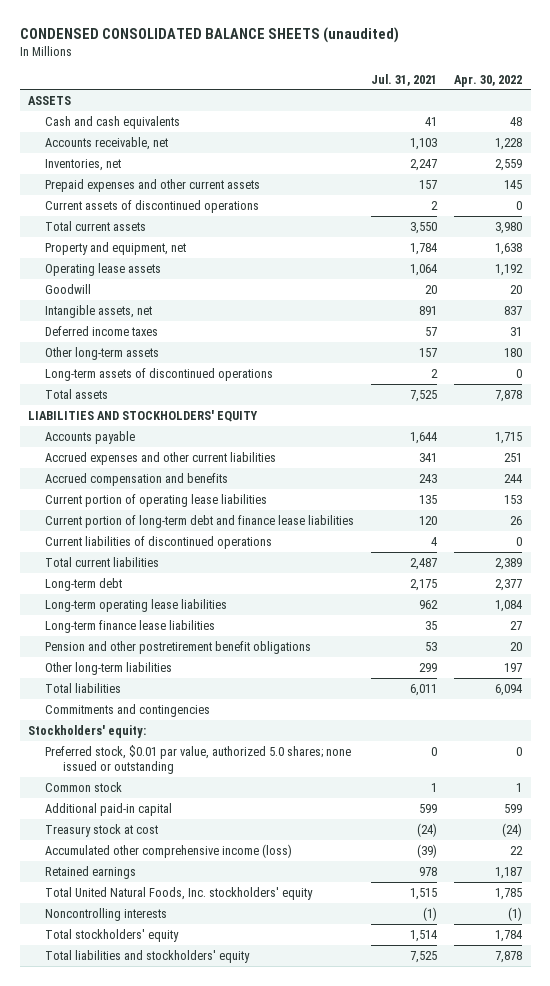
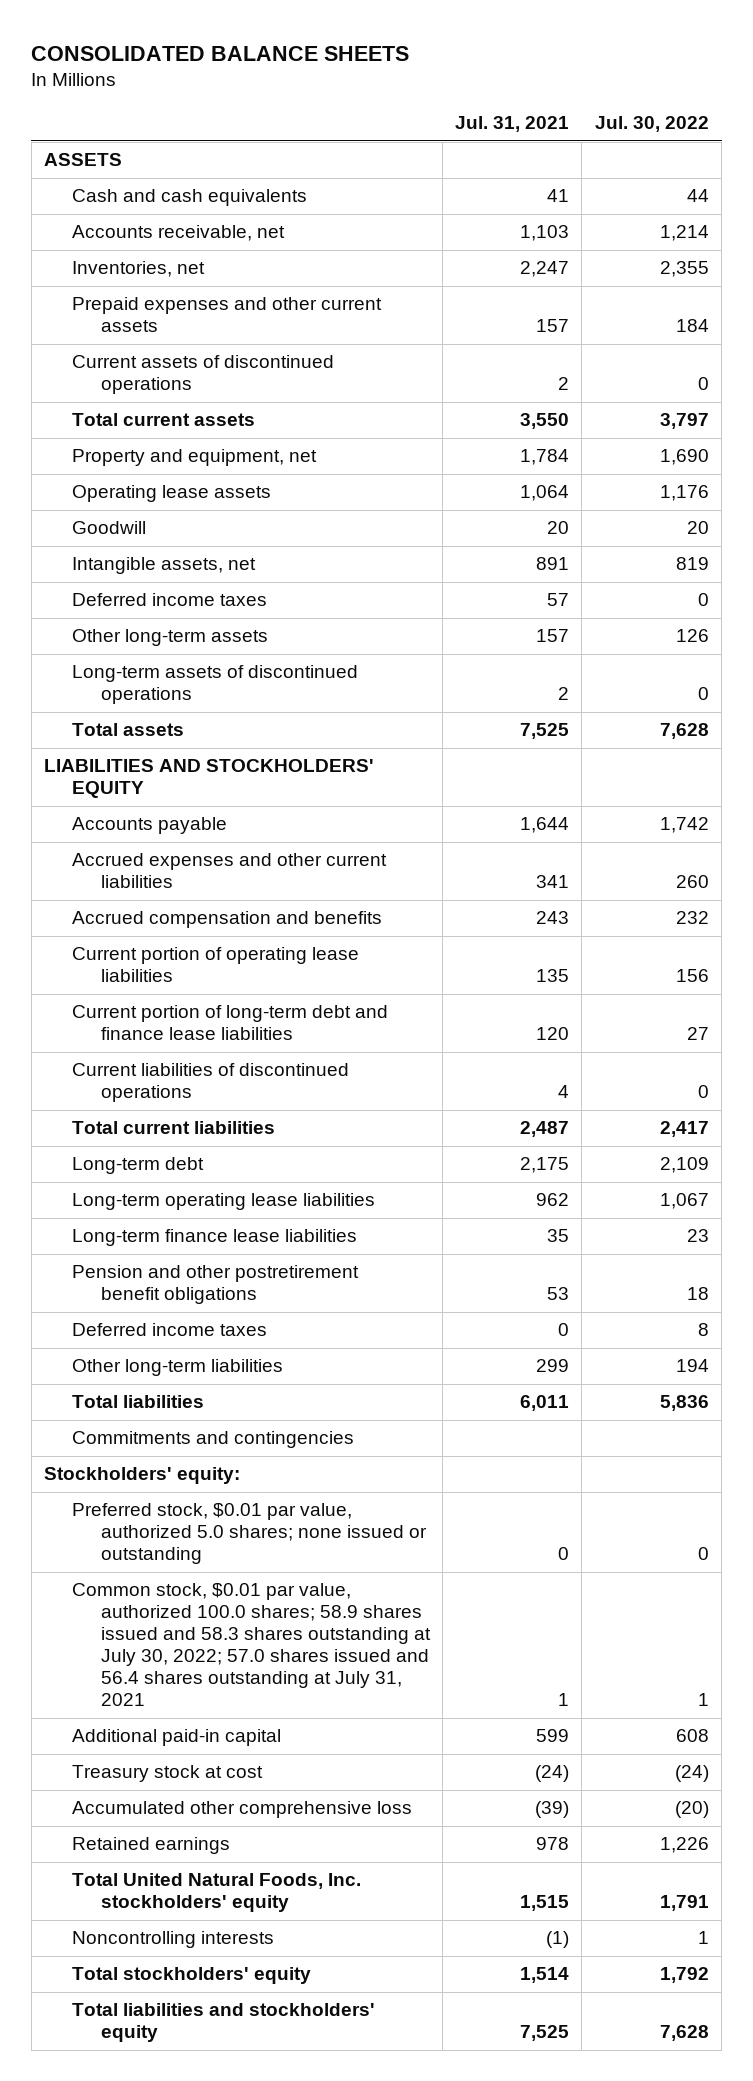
[19,27,399,44] CONDENSED CONSOLIDATED BALANCE SHEETS (unaudited) -> [31,45,410,61] CONSOLIDATED BALANCE SHEETS
[454,74,523,87] Apr. 30, 2022 -> none
none -> [594,116,709,133] Jul. 30, 2022
none -> [72,1323,268,1337] Deferred income taxes
[45,781,123,792] Common stock -> [72,1583,431,1707] Common stock, $0.01 par value, authorized 100.0 shares; 58.9 shares issued and 58.3 shares outstanding at July 30, 2022; 57.0 shares issued and 56.4 shares outstanding at July 31, 2021
[45,843,293,858] Accumulated other comprehensive income (loss) -> [72,1801,413,1819] Accumulated other comprehensive loss

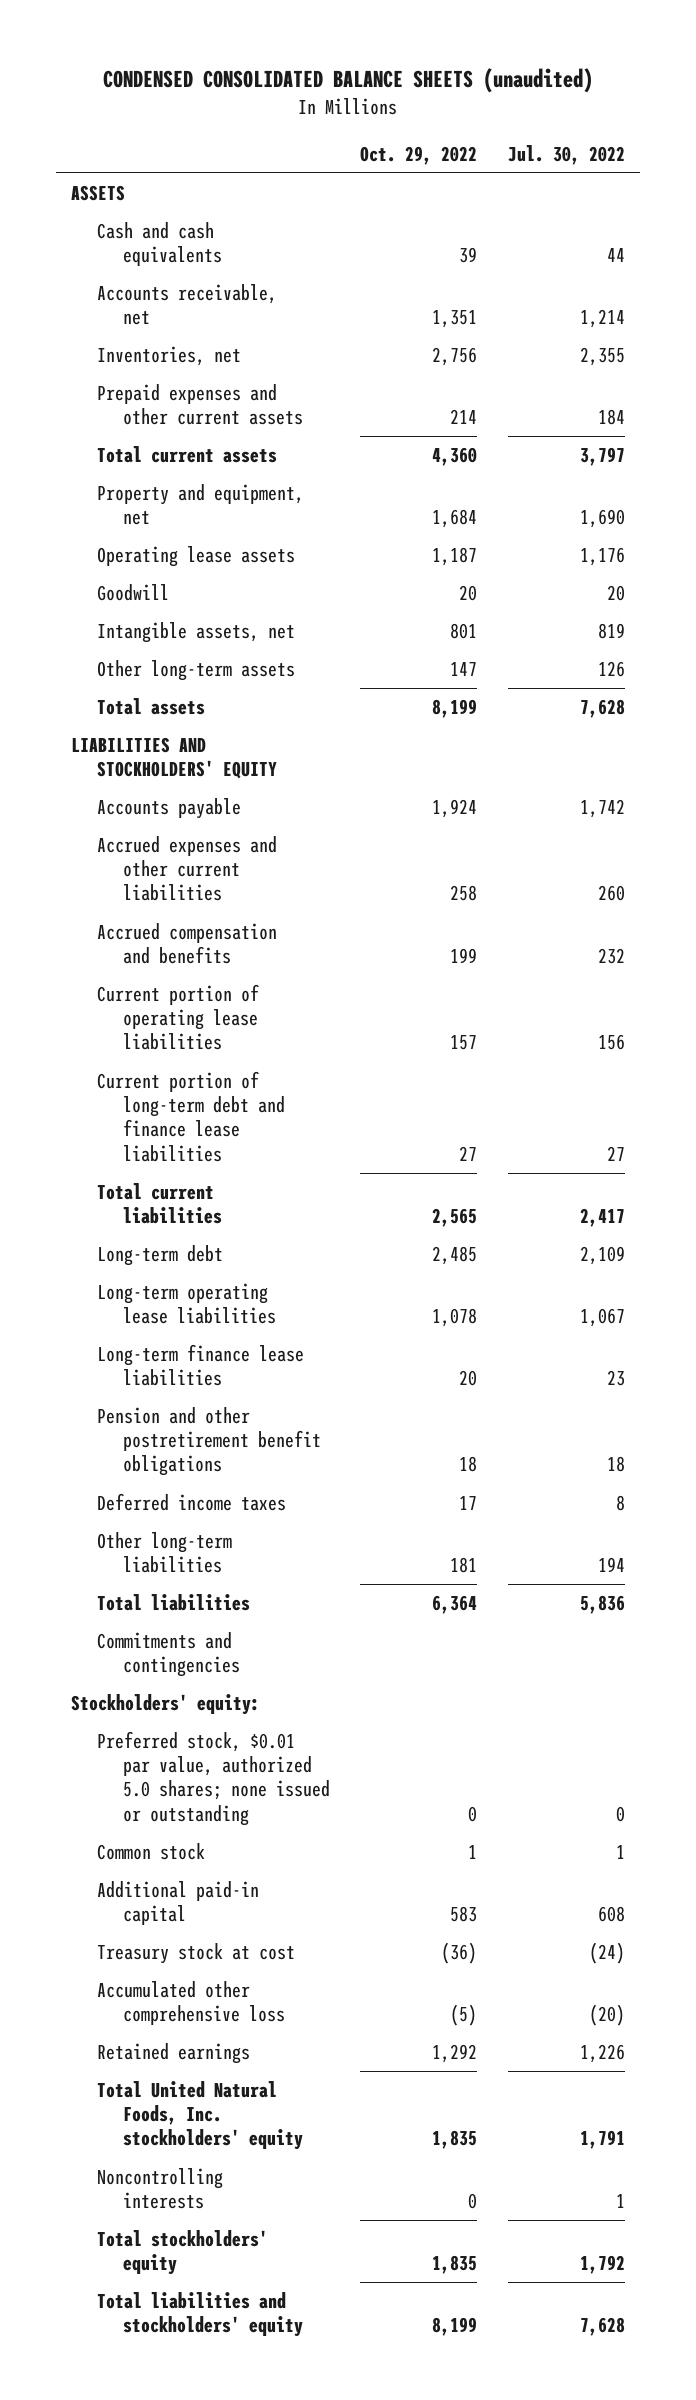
[31,45,410,61] CONSOLIDATED BALANCE SHEETS -> [102,68,593,94] CONDENSED CONSOLIDATED BALANCE SHEETS (unaudited)
[455,116,570,133] Jul. 31, 2021 -> none
none -> [360,145,478,165] Oct. 29, 2022
[72,355,335,395] Current assets of discontinued operations -> none
[72,593,268,607] Deferred income taxes -> none
[72,665,359,705] Long-term assets of discontinued operations -> none
[72,1063,350,1103] Current liabilities of discontinued operations -> none
[72,1583,431,1707] Common stock, $0.01 par value, authorized 100.0 shares; 58.9 shares issued and 58.3 shares outstanding at July 30, 2022; 57.0 shares issued and 56.4 shares outstanding at July 31, 2021 -> [97,1843,206,1861] Common stock

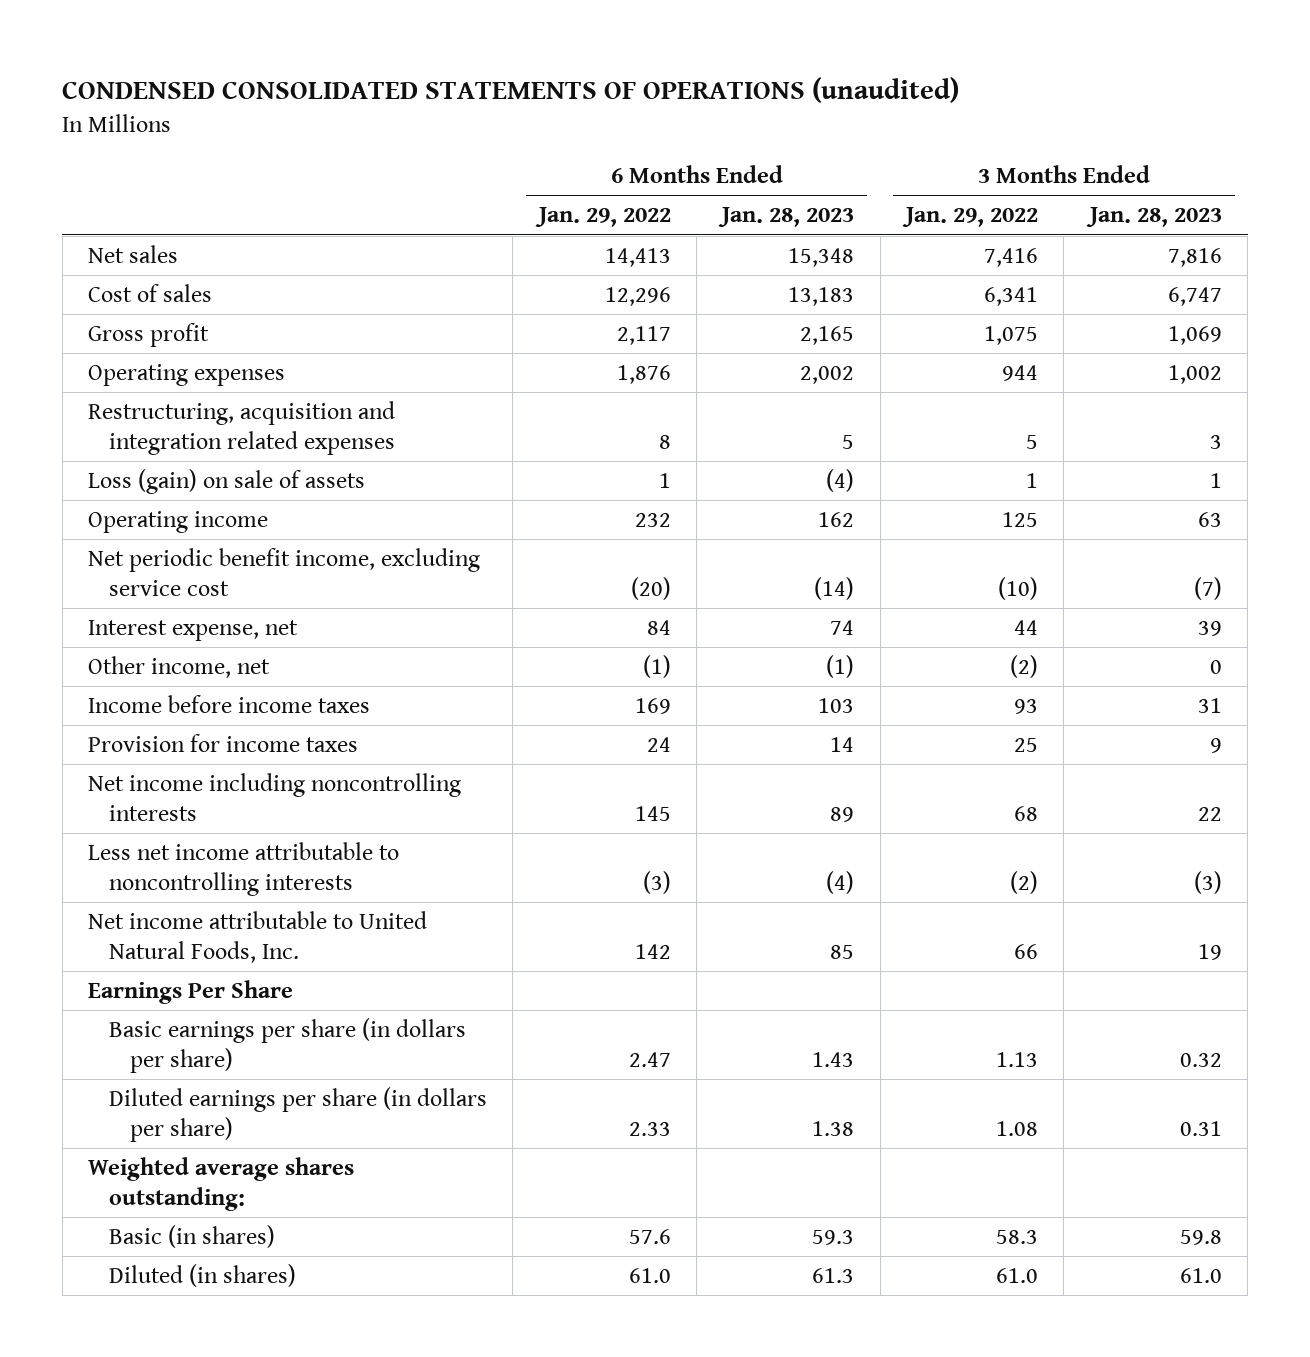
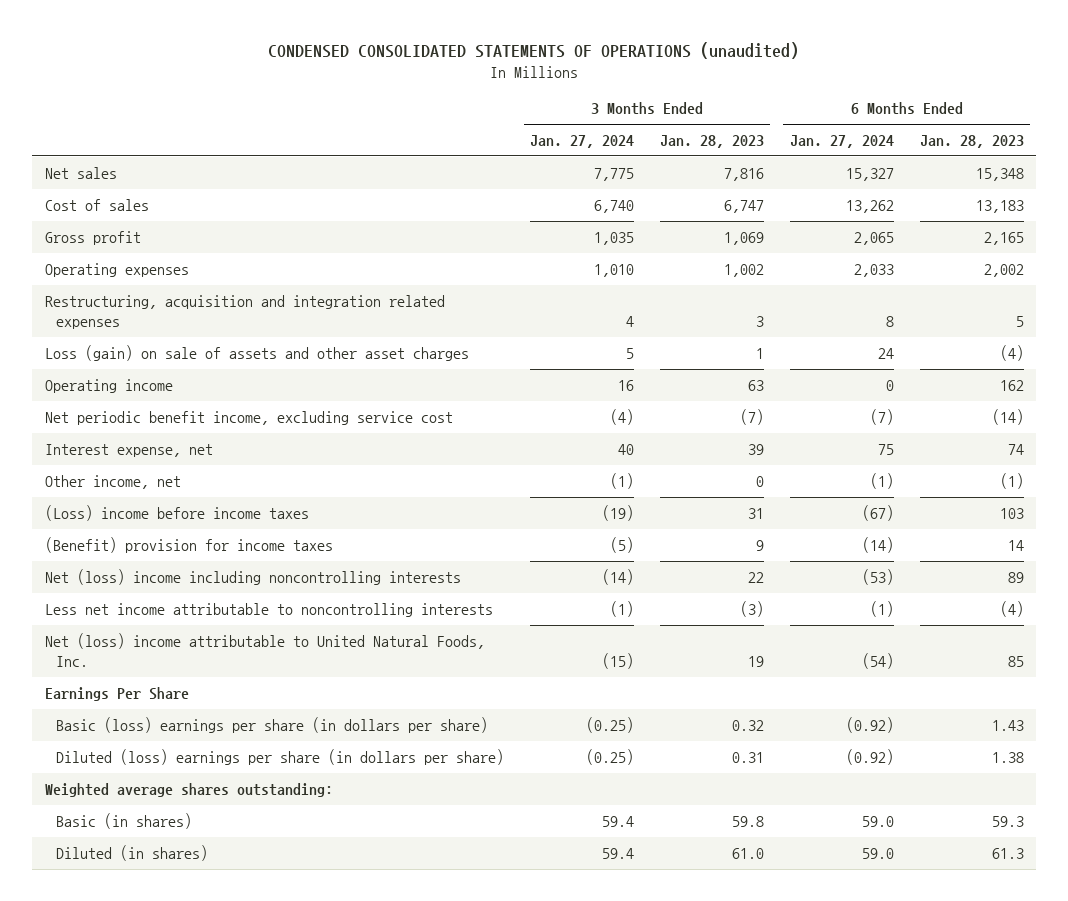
[534,207,671,228] Jan. 29, 2022 -> none
[902,207,1039,228] Jan. 29, 2022 -> none
none -> [530,134,635,148] Jan. 27, 2024
none -> [789,134,894,148] Jan. 27, 2024
[87,469,365,495] Loss (gain) on sale of assets -> [44,344,469,361] Loss (gain) on sale of assets and other asset charges
[87,695,370,714] Income before income taxes -> [44,504,309,521] (Loss) income before income taxes
[87,734,358,753] Provision for income taxes -> [44,536,333,553] (Benefit) provision for income taxes
[87,773,461,821] Net income including noncontrolling interests -> [44,568,461,585] Net (loss) income including noncontrolling interests
[87,911,427,963] Net income attributable to United Natural Foods, Inc. -> [44,632,485,667] Net (loss) income attributable to United Natural Foods, Inc.
[109,1018,467,1073] Basic earnings per share (in dollars per share) -> [56,716,489,733] Basic (loss) earnings per share (in dollars per share)
[109,1087,488,1142] Diluted earnings per share (in dollars per share) -> [56,748,505,765] Diluted (loss) earnings per share (in dollars per share)

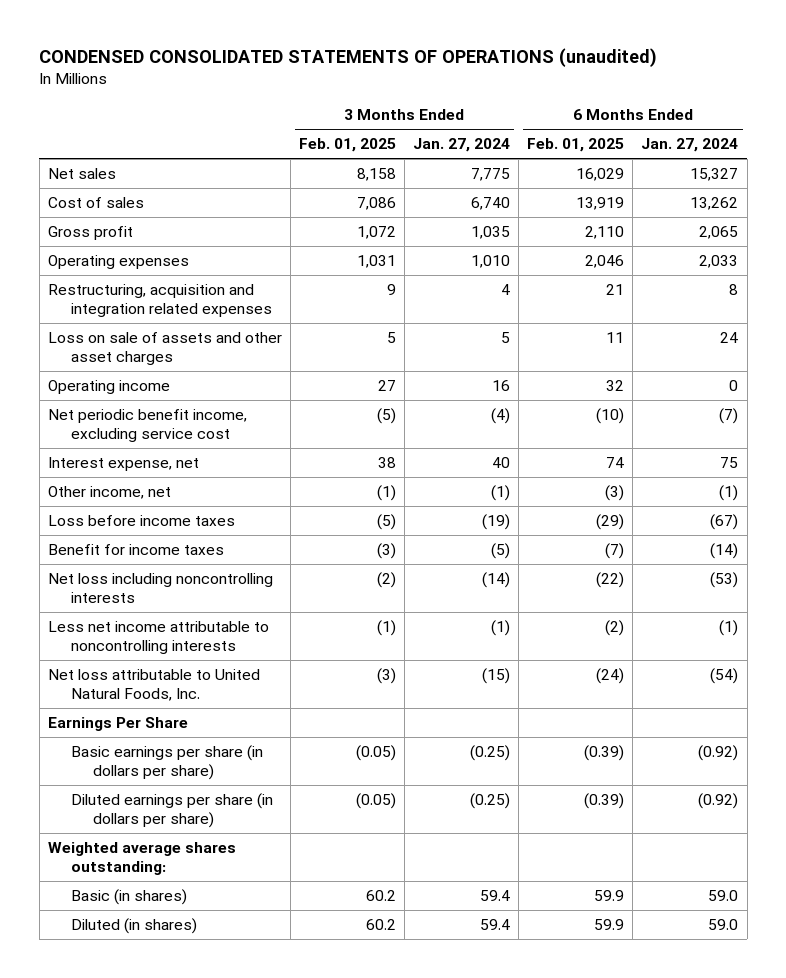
[659,134,764,148] Jan. 28, 2023 -> none
[919,134,1024,148] Jan. 28, 2023 -> none
none -> [298,138,396,153] Feb. 01, 2025
none -> [527,138,625,153] Feb. 01, 2025
[44,344,469,361] Loss (gain) on sale of assets and other asset charges -> [47,332,282,366] Loss on sale of assets and other asset charges
[44,504,309,521] (Loss) income before income taxes -> [47,515,235,527] Loss before income taxes
[44,536,333,553] (Benefit) provision for income taxes -> [47,544,224,556] Benefit for income taxes
[44,568,461,585] Net (loss) income including noncontrolling interests -> [47,573,273,604] Net loss including noncontrolling interests
[44,632,485,667] Net (loss) income attributable to United Natural Foods, Inc. -> [47,669,260,702] Net loss attributable to United Natural Foods, Inc.
[56,716,489,733] Basic (loss) earnings per share (in dollars per share) -> [70,745,263,781] Basic earnings per share (in dollars per share)
[56,748,505,765] Diluted (loss) earnings per share (in dollars per share) -> [70,793,273,829] Diluted earnings per share (in dollars per share)

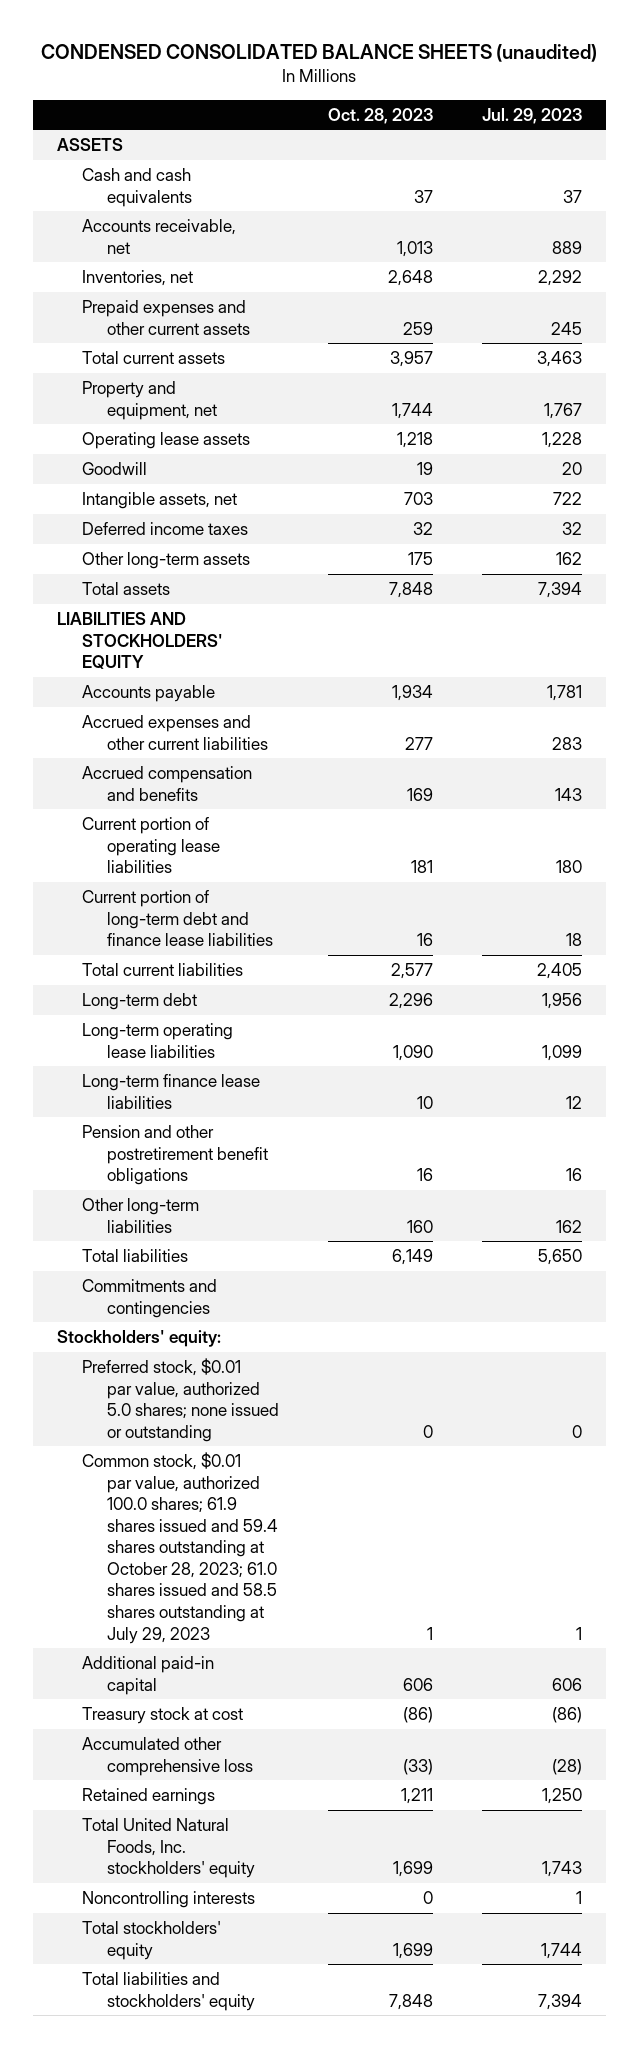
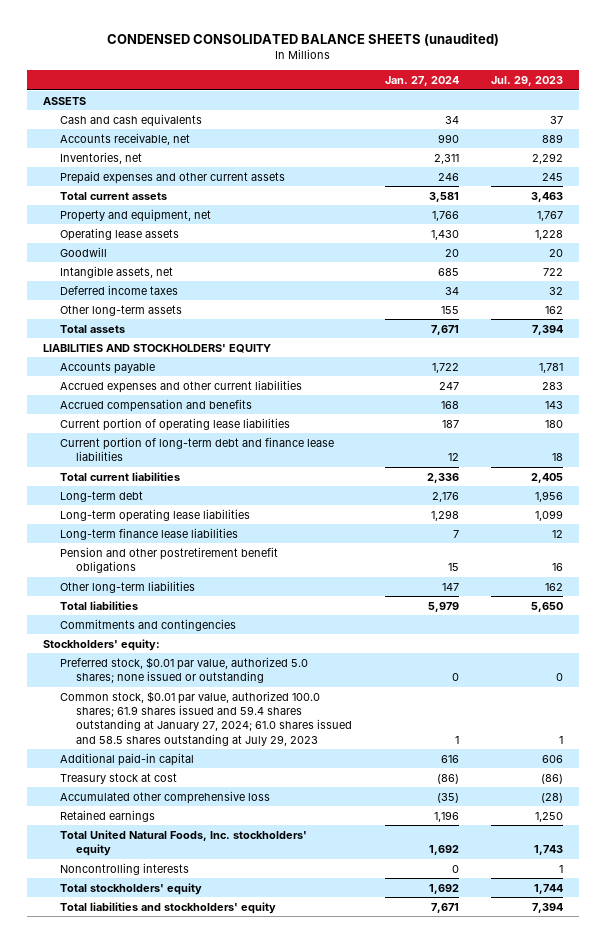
[327,107,433,124] Oct. 28, 2023 -> none
none -> [384,76,459,87] Jan. 27, 2024
[82,1452,279,1644] Common stock, $0.01 par value, authorized 100.0 shares; 61.9 shares issued and 59.4 shares outstanding at October 28, 2023; 61.0 shares issued and 58.5 shares outstanding at July 29, 2023 -> [59,690,353,746] Common stock, $0.01 par value, authorized 100.0 shares; 61.9 shares issued and 59.4 shares outstanding at January 27, 2024; 61.0 shares issued and 58.5 shares outstanding at July 29, 2023

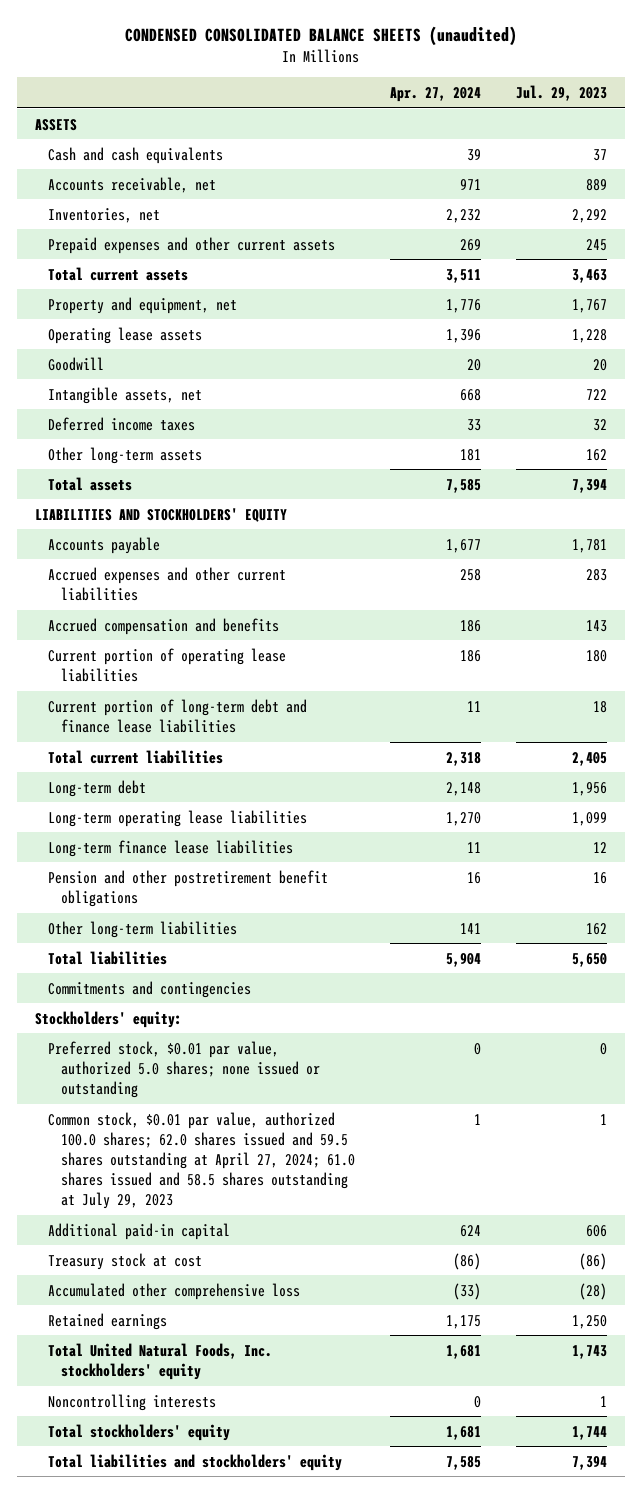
[384,76,459,87] Jan. 27, 2024 -> none
none -> [389,86,481,102] Apr. 27, 2024
[59,690,353,746] Common stock, $0.01 par value, authorized 100.0 shares; 61.9 shares issued and 59.4 shares outstanding at January 27, 2024; 61.0 shares issued and 58.5 shares outstanding at July 29, 2023 -> [47,1111,355,1209] Common stock, $0.01 par value, authorized 100.0 shares; 62.0 shares issued and 59.5 shares outstanding at April 27, 2024; 61.0 shares issued and 58.5 shares outstanding at July 29, 2023

